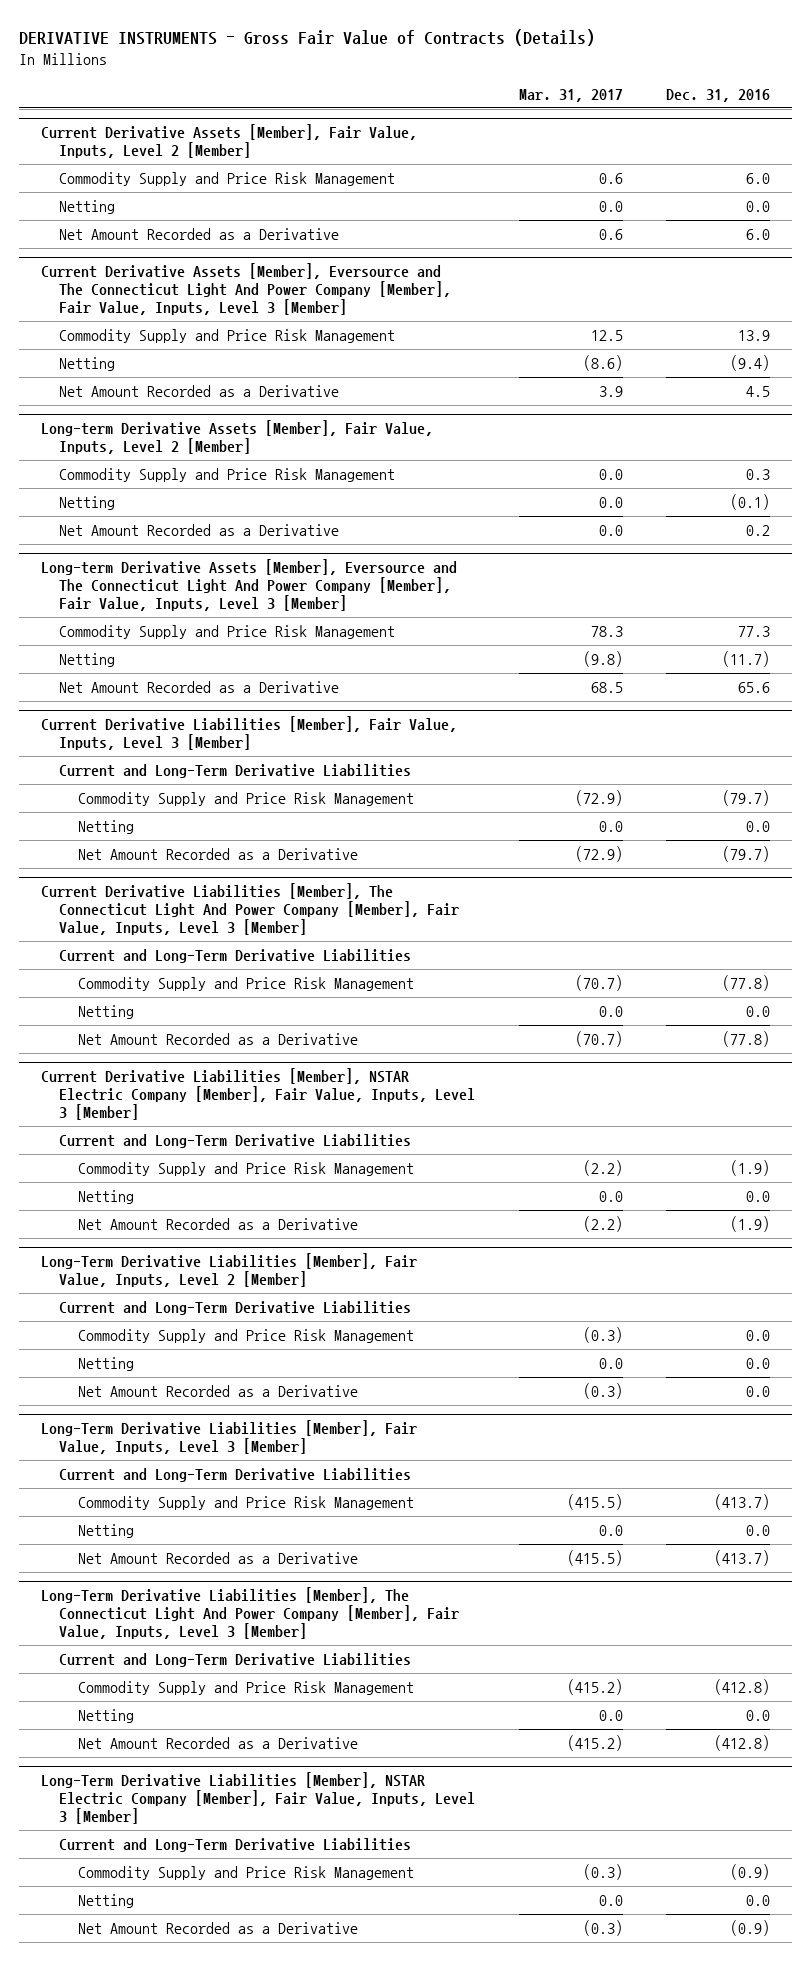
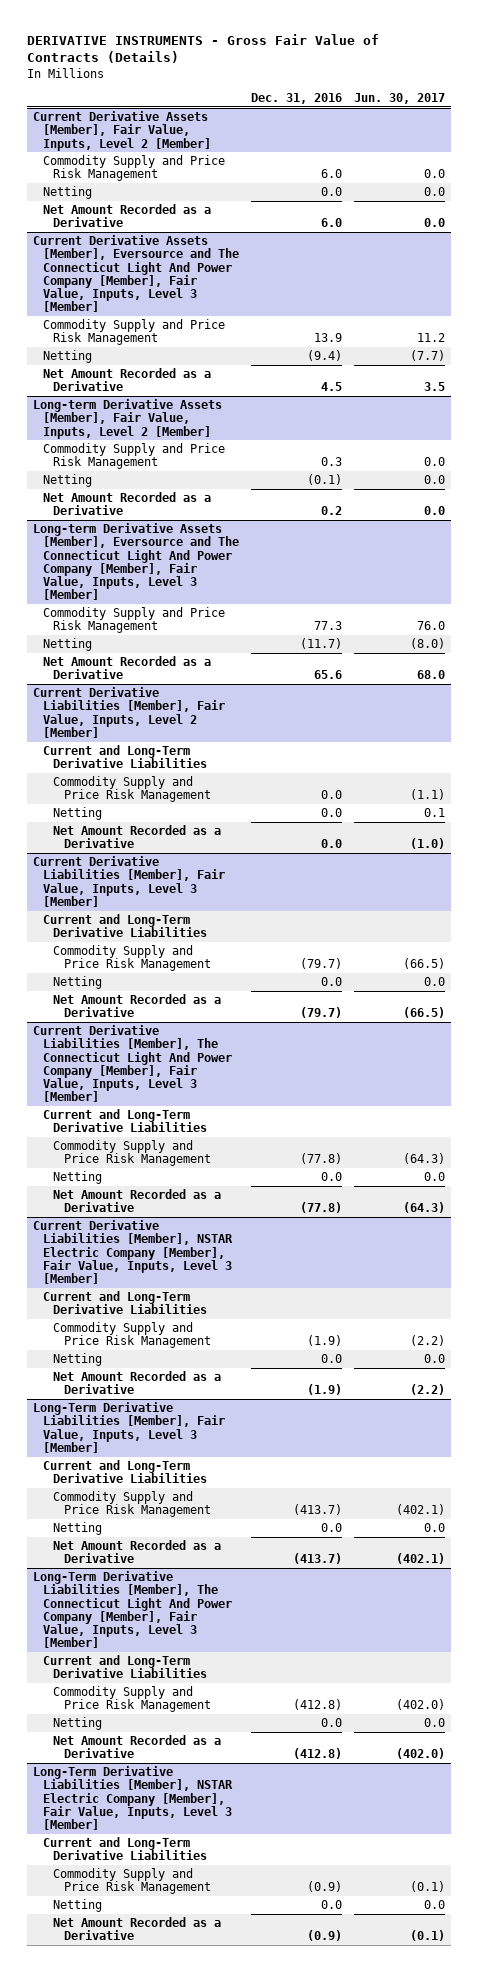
[518,88,623,102] Mar. 31, 2017 -> none
none -> [354,93,446,105] Jun. 30, 2017
none -> [32,687,226,738] Current Derivative Liabilities [Member], Fair Value, Inputs, Level 2 [Member]
none -> [43,745,208,769] Current and Long-Term Derivative Liabilities
none -> [53,776,211,803] Commodity Supply and Price Risk Management
none -> [53,807,103,821] Netting
none -> [53,825,222,849] Net Amount Recorded as a Derivative
[40,1252,417,1288] Long-Term Derivative Liabilities [Member], Fair Value, Inputs, Level 2 [Member] -> none
[59,1300,412,1315] Current and Long-Term Derivative Liabilities -> none
[77,1328,414,1343] Commodity Supply and Price Risk Management -> none
[77,1356,134,1371] Netting -> none
[77,1384,358,1397] Net Amount Recorded as a Derivative -> none

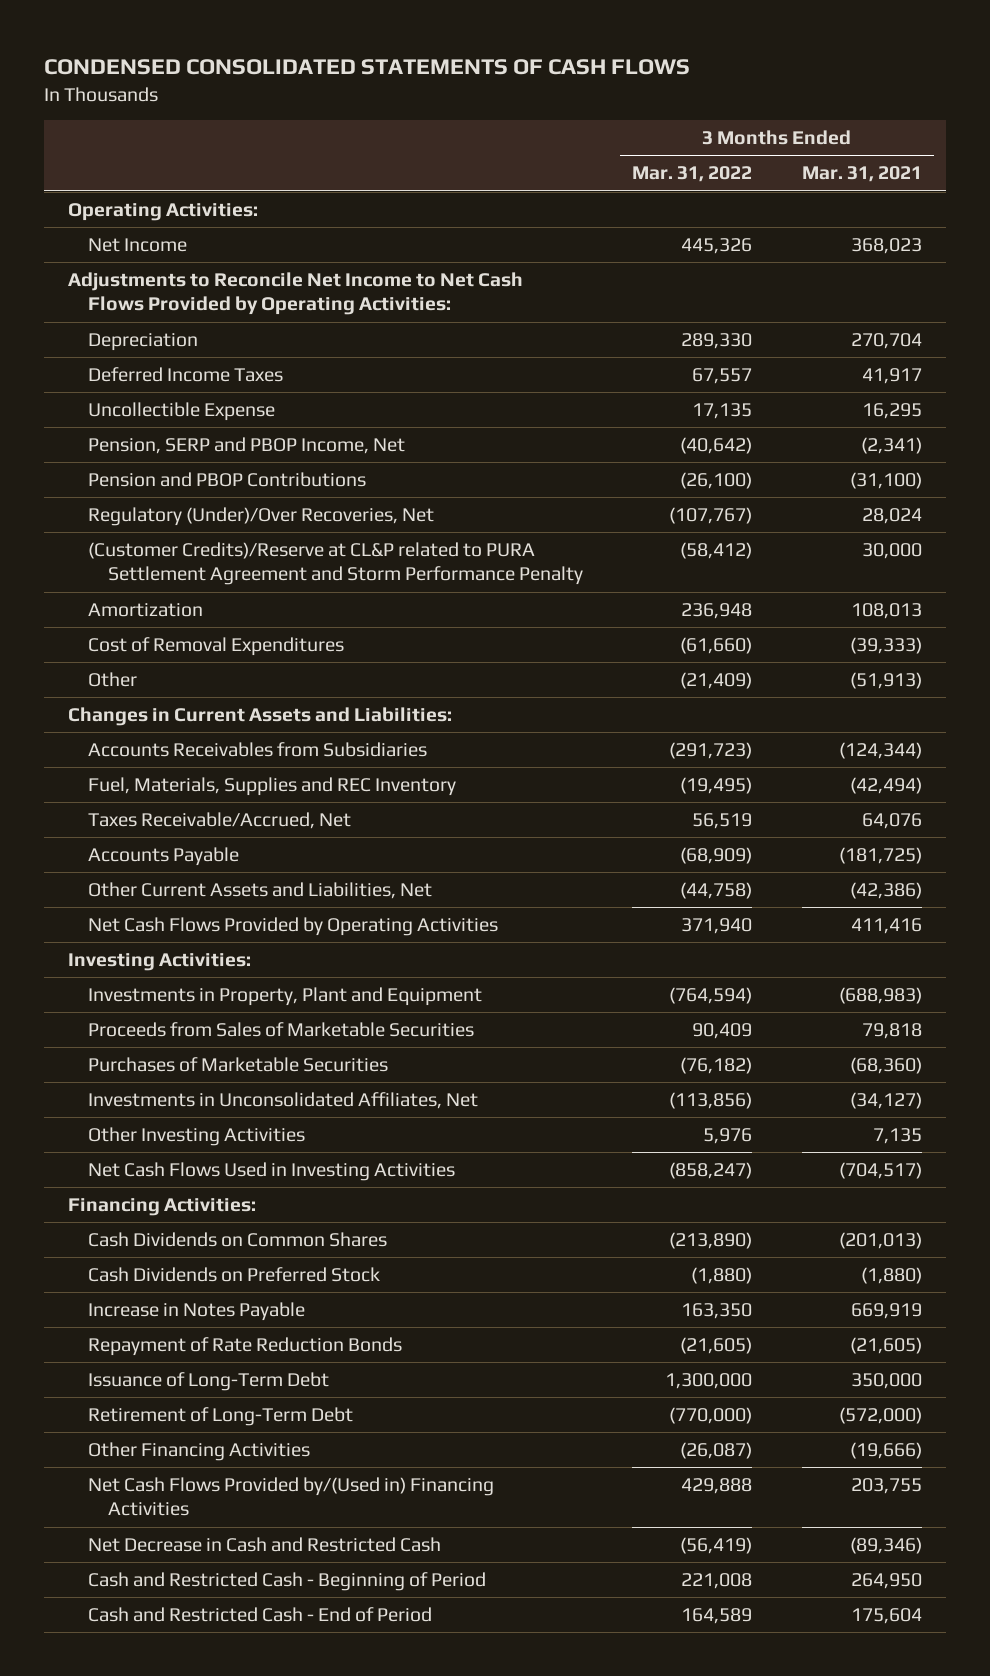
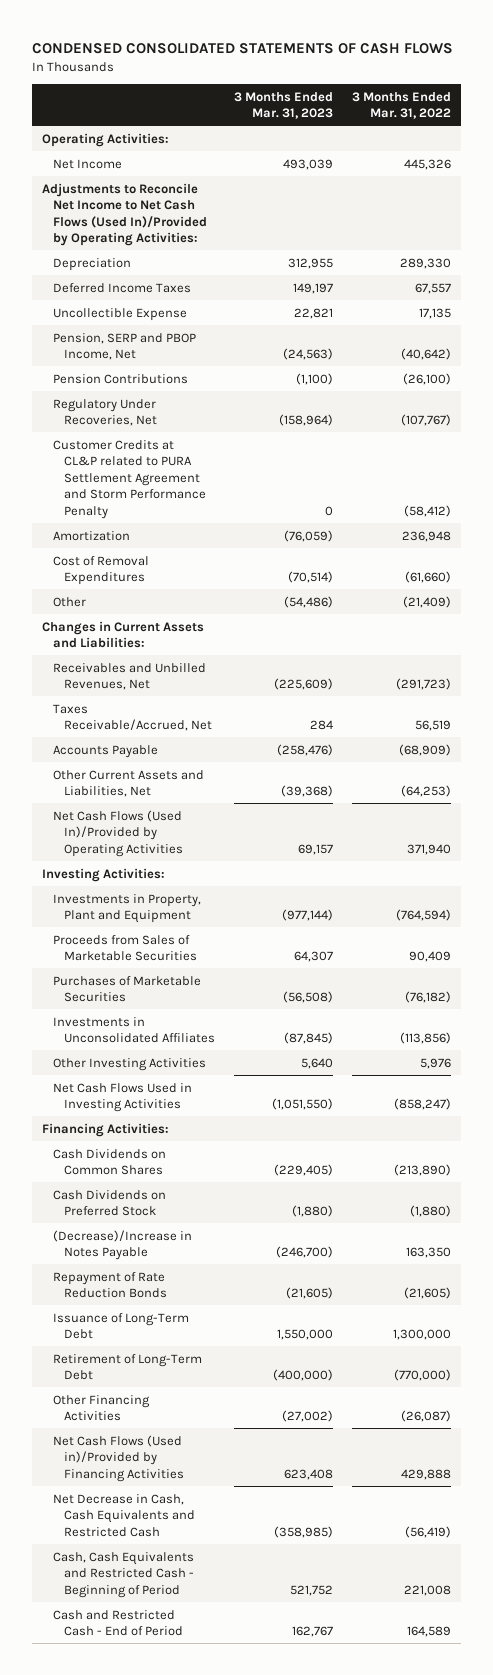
[801,166,922,183] Mar. 31, 2021 -> none
none -> [234,91,334,120] 3 Months Ended Mar. 31, 2023
[68,272,524,316] Adjustments to Reconcile Net Income to Net Cash Flows Provided by Operating Activities: -> [41,182,208,247] Adjustments to Reconcile Net Income to Net Cash Flows (Used In)/Provided by Operating Activities:
[88,472,367,488] Pension and PBOP Contributions -> [53,373,189,384] Pension Contributions
[88,507,435,527] Regulatory (Under)/Over Recoveries, Net -> [53,398,158,427] Regulatory Under Recoveries, Net
[88,542,583,586] (Customer Credits)/Reserve at CL&P related to PURA Settlement Agreement and Storm Performance Penalty -> [53,439,207,519] Customer Credits at CL&P related to PURA Settlement Agreement and Storm Performance Penalty
[88,777,457,797] Fuel, Materials, Supplies and REC Inventory -> none
[88,742,428,758] Accounts Receivables from Subsidiaries -> [53,662,207,691] Receivables and Unbilled Revenues, Net
[680,882,753,900] (44,758) -> [401,785,452,798] (64,253)
[88,917,499,937] Net Cash Flows Provided by Operating Activities -> [53,809,184,857] Net Cash Flows (Used In)/Provided by Operating Activities
[88,1092,479,1110] Investments in Unconsolidated Affiliates, Net -> [53,1016,216,1044] Investments in Unconsolidated Affiliates
[88,1302,306,1322] Increase in Notes Payable -> [53,1229,193,1261] (Decrease)/Increase in Notes Payable
[88,1477,495,1517] Net Cash Flows Provided by/(Used in) Financing Activities -> [53,1434,185,1482] Net Cash Flows (Used in)/Provided by Financing Activities
[88,1537,442,1553] Net Decrease in Cash and Restricted Cash -> [53,1493,196,1537] Net Decrease in Cash, Cash Equivalents and Restricted Cash
[88,1572,487,1592] Cash and Restricted Cash - Beginning of Period -> [53,1551,195,1598] Cash, Cash Equivalents and Restricted Cash - Beginning of Period

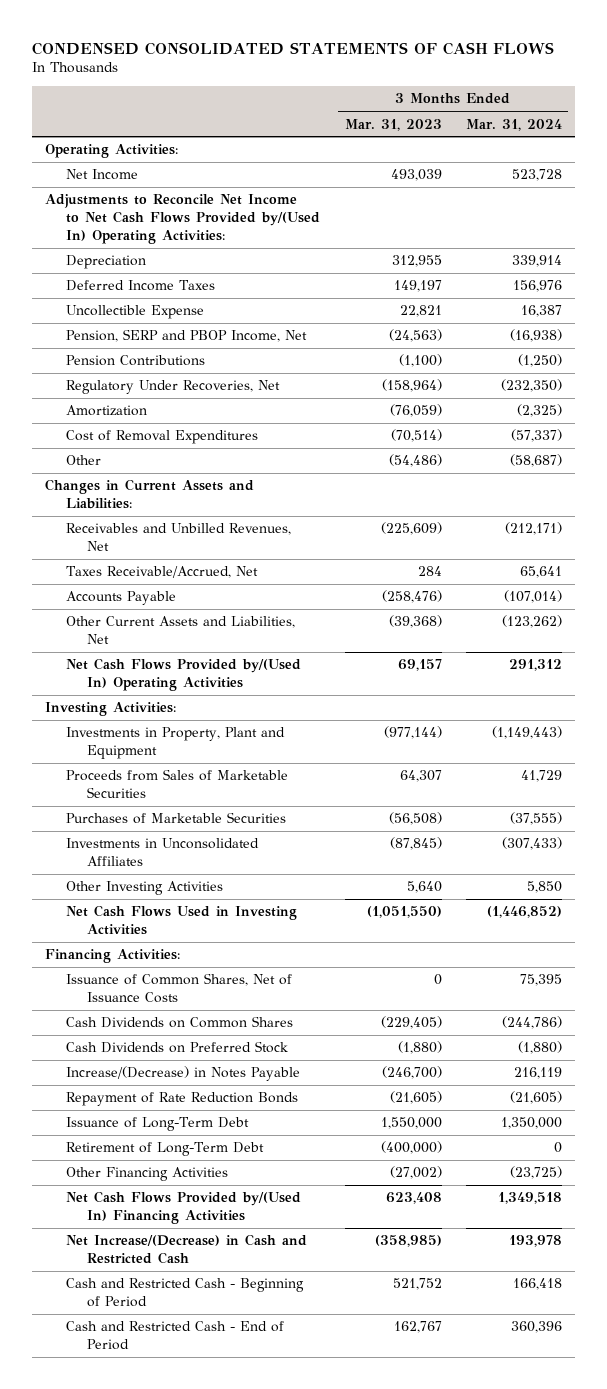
[352,91,452,120] 3 Months Ended Mar. 31, 2022 -> none
none -> [466,118,563,131] Mar. 31, 2024
[41,182,208,247] Adjustments to Reconcile Net Income to Net Cash Flows (Used In)/Provided by Operating Activities: -> [44,194,320,244] Adjustments to Reconcile Net Income to Net Cash Flows Provided by/(Used In) Operating Activities:
[53,439,207,519] Customer Credits at CL&P related to PURA Settlement Agreement and Storm Performance Penalty -> none
[53,809,184,857] Net Cash Flows (Used In)/Provided by Operating Activities -> [65,658,301,692] Net Cash Flows Provided by/(Used In) Operating Activities
none -> [65,973,292,1004] Issuance of Common Shares, Net of Issuance Costs
[53,1229,193,1261] (Decrease)/Increase in Notes Payable -> [65,1066,300,1082] Increase/(Decrease) in Notes Payable
[53,1434,185,1482] Net Cash Flows (Used in)/Provided by Financing Activities -> [65,1191,301,1225] Net Cash Flows Provided by/(Used In) Financing Activities
[53,1493,196,1537] Net Decrease in Cash, Cash Equivalents and Restricted Cash -> [65,1234,307,1265] Net Increase/(Decrease) in Cash and Restricted Cash
[53,1551,195,1598] Cash, Cash Equivalents and Restricted Cash - Beginning of Period -> [65,1278,304,1308] Cash and Restricted Cash - Beginning of Period

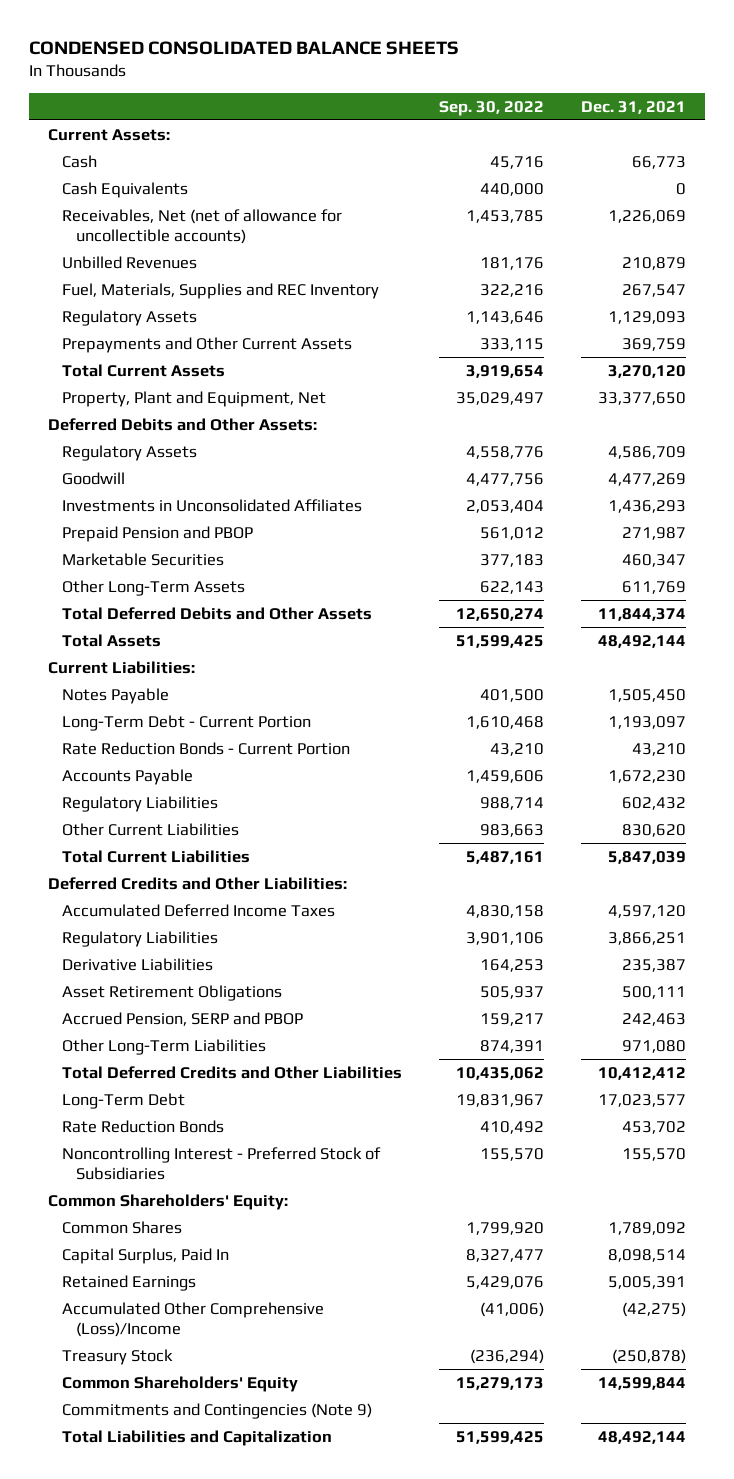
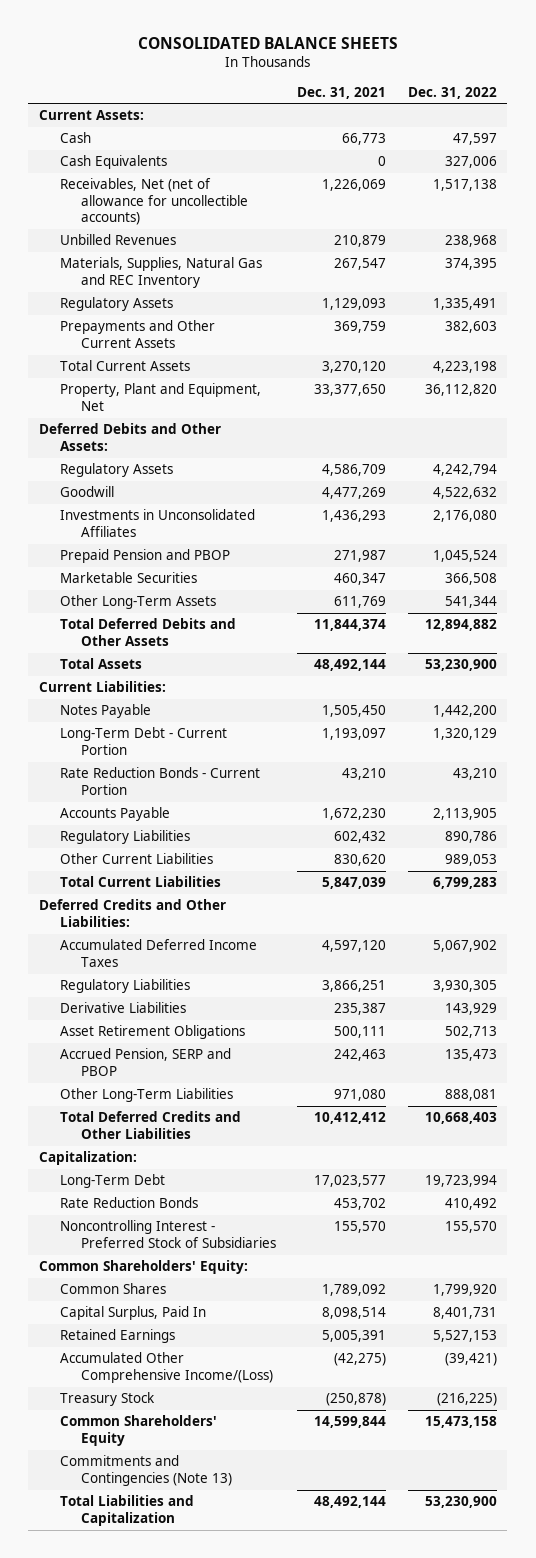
[28,41,459,56] CONDENSED CONSOLIDATED BALANCE SHEETS -> [137,37,398,50] CONSOLIDATED BALANCE SHEETS
[438,100,544,116] Sep. 30, 2022 -> none
none -> [407,86,497,99] Dec. 31, 2022
[61,282,379,299] Fuel, Materials, Supplies and REC Inventory -> [60,257,263,288] Materials, Supplies, Natural Gas and REC Inventory
none -> [39,1151,138,1166] Capitalization:
[61,1301,324,1337] Accumulated Other Comprehensive (Loss)/Income -> [60,1352,274,1383] Accumulated Other Comprehensive Income/(Loss)
[61,1402,372,1419] Commitments and Contingencies (Note 9) -> [60,1455,233,1486] Commitments and Contingencies (Note 13)

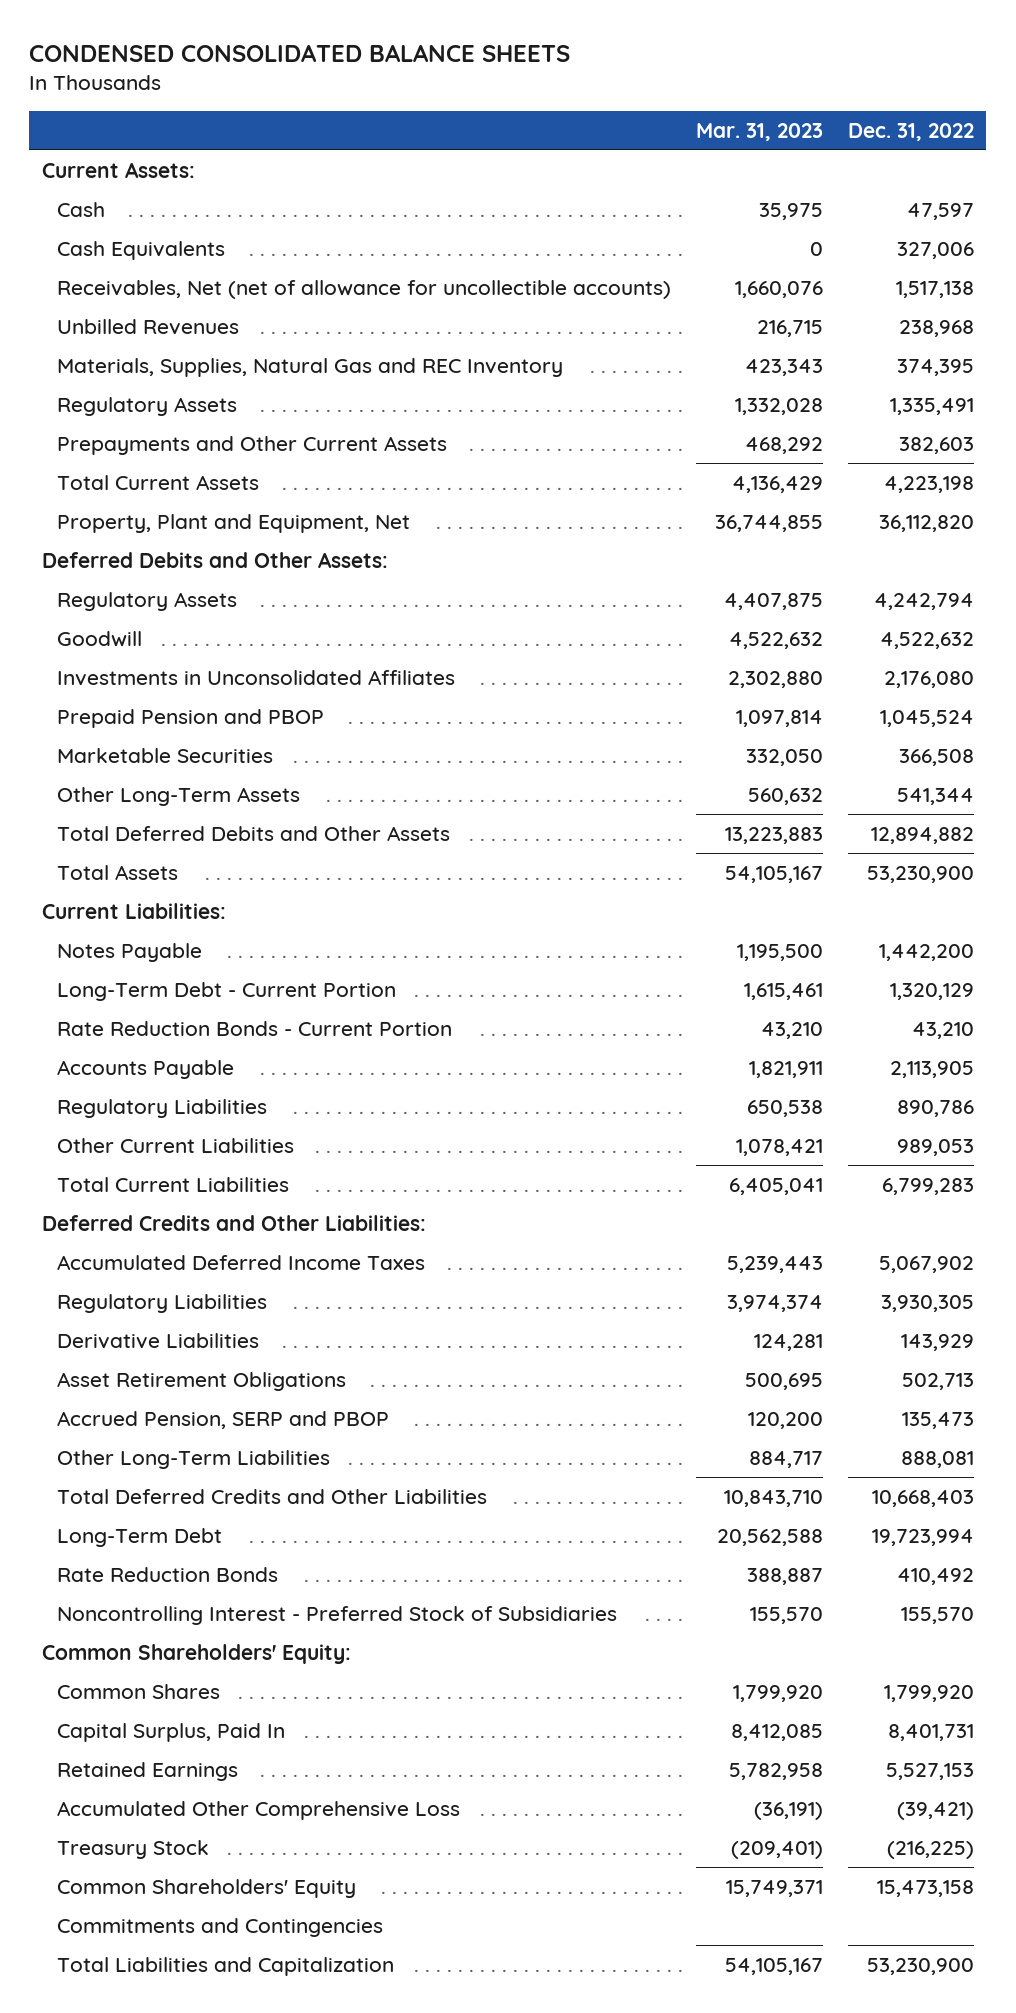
[137,37,398,50] CONSOLIDATED BALANCE SHEETS -> [29,43,571,62] CONDENSED CONSOLIDATED BALANCE SHEETS
[297,86,387,99] Dec. 31, 2021 -> none
none -> [695,122,823,141] Mar. 31, 2023
[39,1151,138,1166] Capitalization: -> none
[60,1352,274,1383] Accumulated Other Comprehensive Income/(Loss) -> [56,1801,460,1821] Accumulated Other Comprehensive Loss
[60,1455,233,1486] Commitments and Contingencies (Note 13) -> [56,1918,383,1938] Commitments and Contingencies

